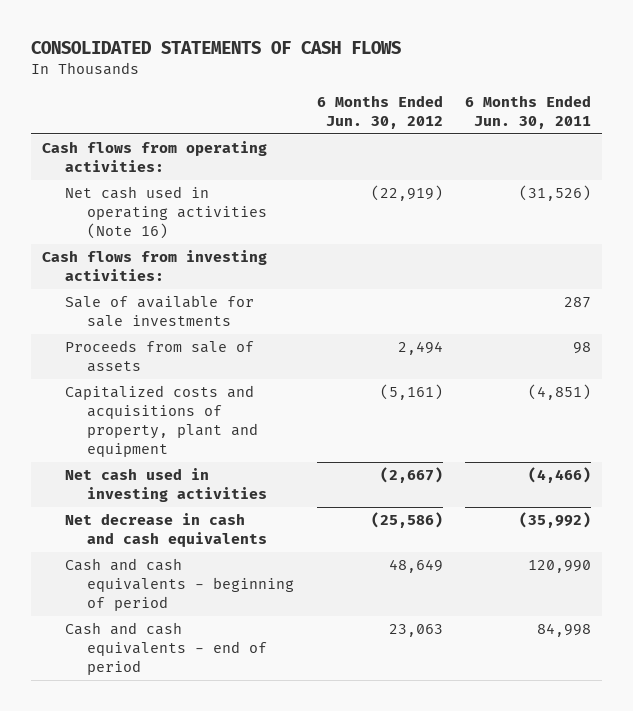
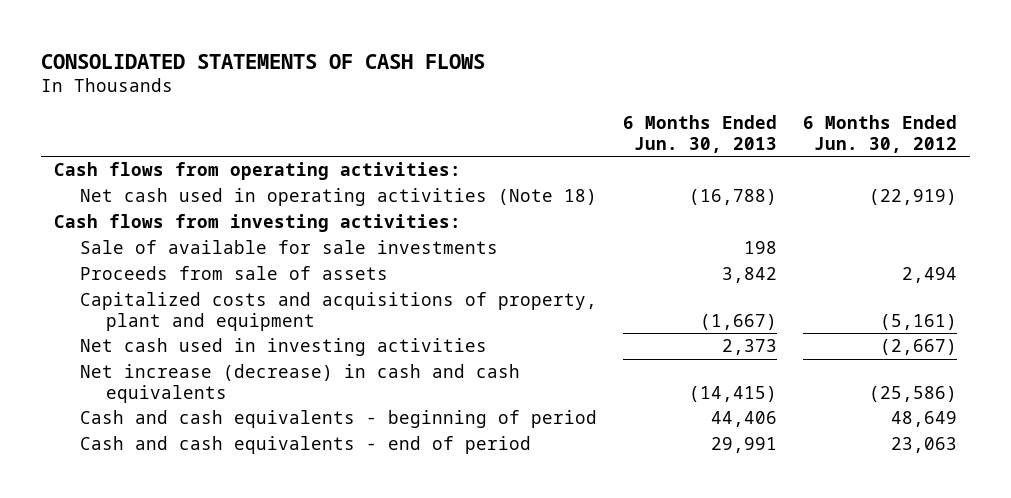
[464,94,591,129] 6 Months Ended Jun. 30, 2011 -> none
none -> [623,115,778,153] 6 Months Ended Jun. 30, 2013
[64,186,268,240] Net cash used in operating activities (Note 16) -> [80,188,598,207] Net cash used in operating activities (Note 18)
[64,513,268,548] Net decrease in cash and cash equivalents -> [80,364,521,403] Net increase (decrease) in cash and cash equivalents

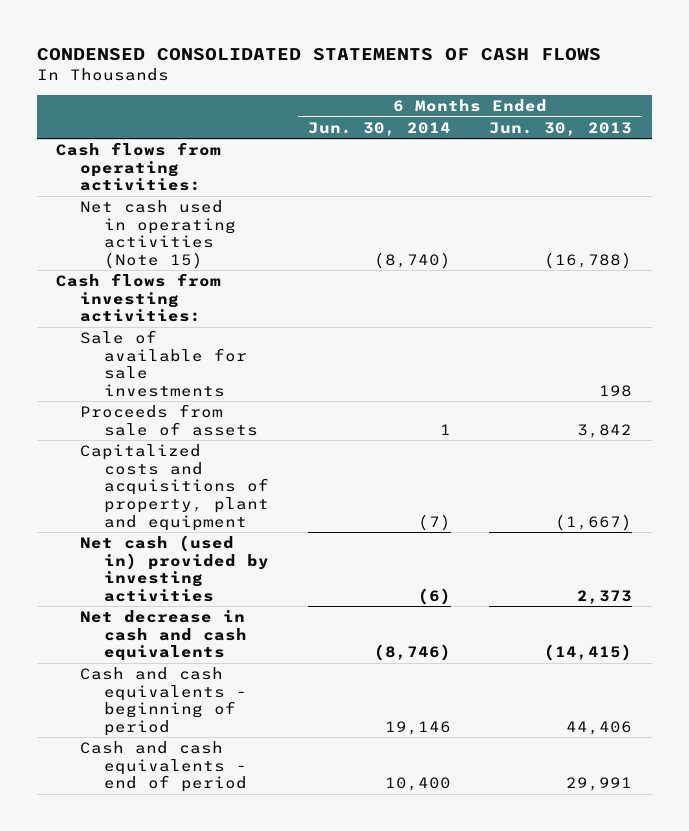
[41,53,486,69] CONSOLIDATED STATEMENTS OF CASH FLOWS -> [37,48,602,62] CONDENSED CONSOLIDATED STATEMENTS OF CASH FLOWS
[803,115,958,153] 6 Months Ended Jun. 30, 2012 -> none
none -> [307,121,451,136] Jun. 30, 2014
[80,188,598,207] Net cash used in operating activities (Note 18) -> [80,199,236,269] Net cash used in operating activities (Note 15)
[80,338,488,357] Net cash used in investing activities -> [80,534,269,602] Net cash (used in) provided by investing activities
[80,364,521,403] Net increase (decrease) in cash and cash equivalents -> [80,609,247,662] Net decrease in cash and cash equivalents

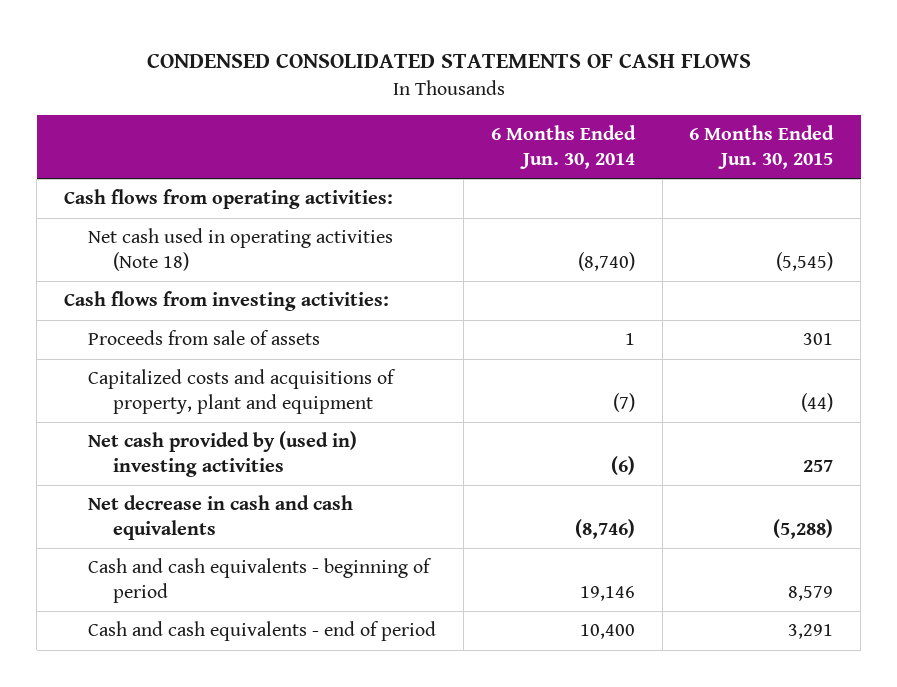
[489,121,633,136] Jun. 30, 2013 -> none
none -> [689,125,835,170] 6 Months Ended Jun. 30, 2015
[80,199,236,269] Net cash used in operating activities (Note 15) -> [88,228,394,272] Net cash used in operating activities (Note 18)
[80,329,247,397] Sale of available for sale investments -> none
[80,534,269,602] Net cash (used in) provided by investing activities -> [88,431,358,478] Net cash provided by (used in) investing activities

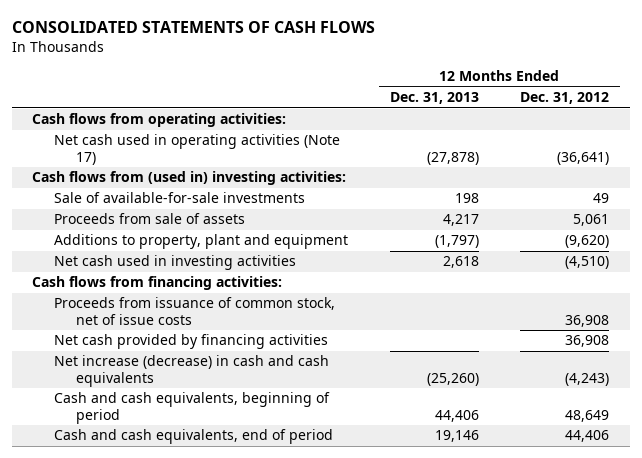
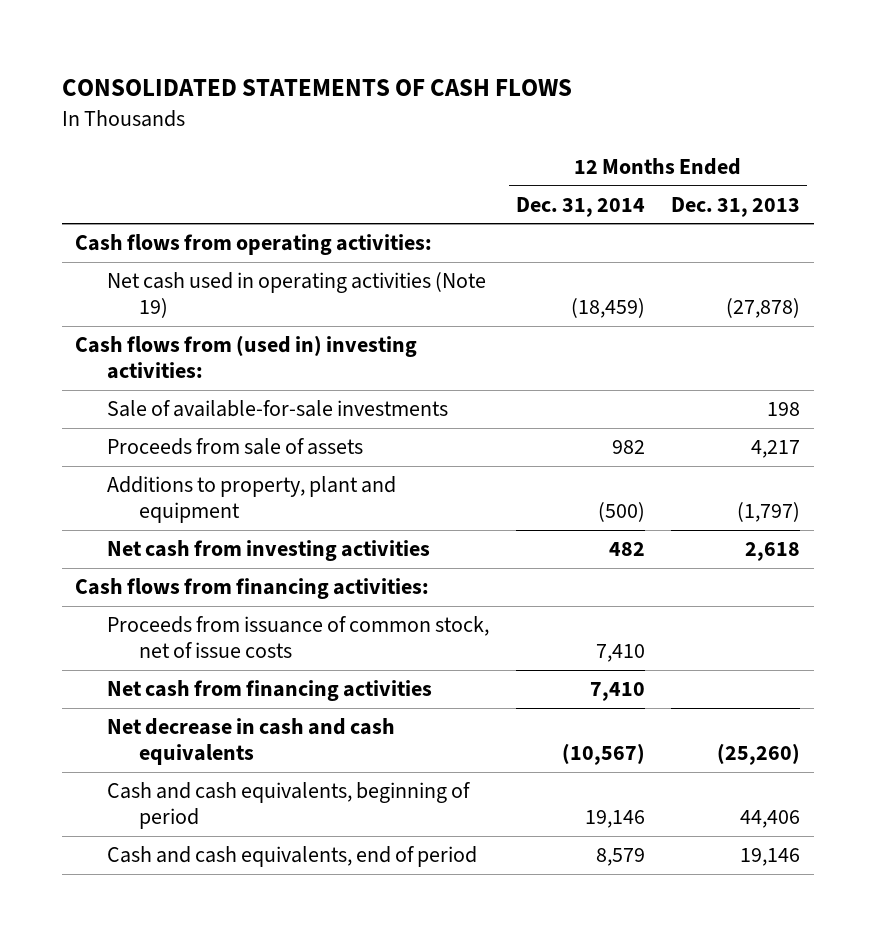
[520,92,610,105] Dec. 31, 2012 -> none
none -> [515,196,645,217] Dec. 31, 2014
[54,134,341,165] Net cash used in operating activities (Note 17) -> [107,272,487,319] Net cash used in operating activities (Note 19)
[54,255,297,271] Net cash used in investing activities -> [107,540,431,562] Net cash from investing activities
[54,334,329,350] Net cash provided by financing activities -> [107,680,433,702] Net cash from financing activities
[54,355,330,387] Net increase (decrease) in cash and cash equivalents -> [107,718,396,766] Net decrease in cash and cash equivalents

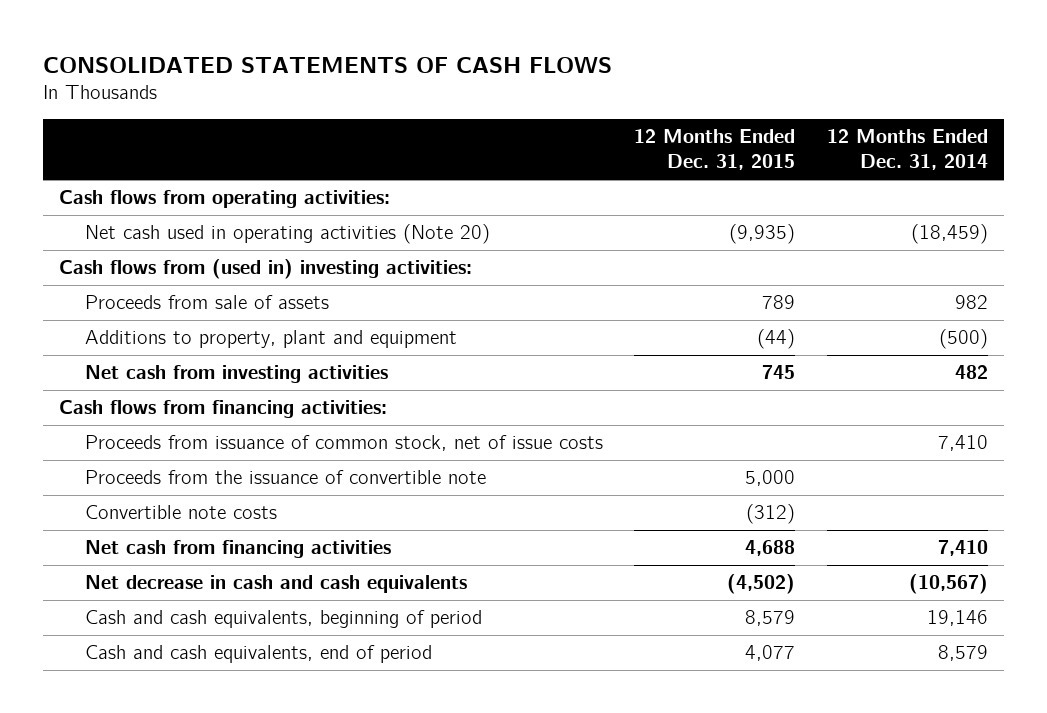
[671,196,801,217] Dec. 31, 2013 -> none
none -> [634,129,796,171] 12 Months Ended Dec. 31, 2015
[107,272,487,319] Net cash used in operating activities (Note 19) -> [84,224,490,245] Net cash used in operating activities (Note 20)
[107,400,449,418] Sale of available-for-sale investments -> none
none -> [84,470,486,485] Proceeds from the issuance of convertible note
none -> [84,505,277,520] Convertible note costs

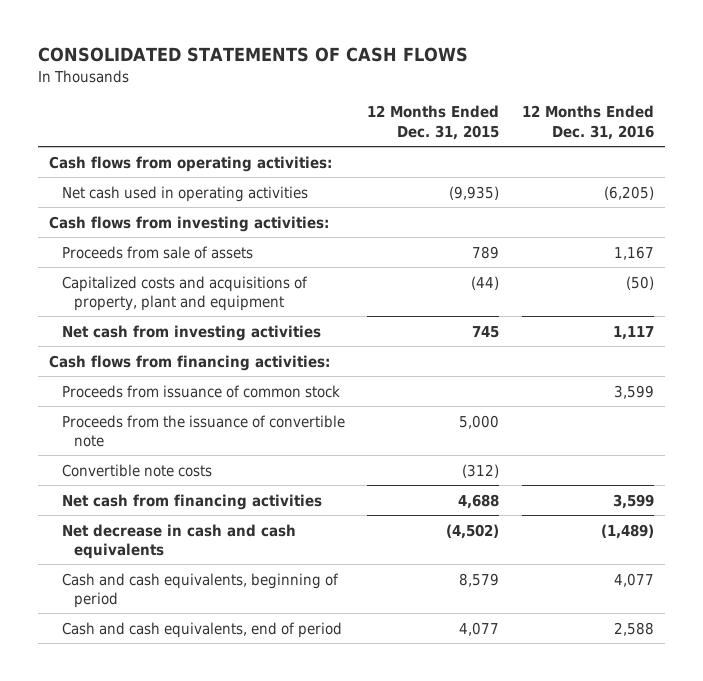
[826,129,988,171] 12 Months Ended Dec. 31, 2014 -> none
none -> [521,105,654,140] 12 Months Ended Dec. 31, 2016
[84,224,490,245] Net cash used in operating activities (Note 20) -> [61,185,308,202] Net cash used in operating activities
[58,259,472,280] Cash flows from (used in) investing activities: -> [49,215,330,232] Cash flows from investing activities:
[84,330,457,349] Additions to property, plant and equipment -> [61,275,308,311] Capitalized costs and acquisitions of property, plant and equipment
[84,435,603,452] Proceeds from issuance of common stock, net of issue costs -> [61,384,340,398] Proceeds from issuance of common stock

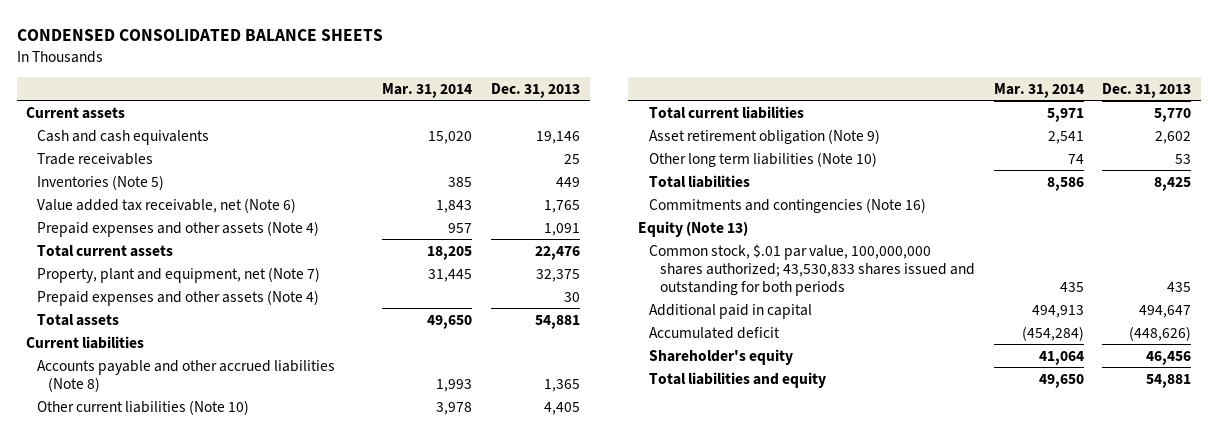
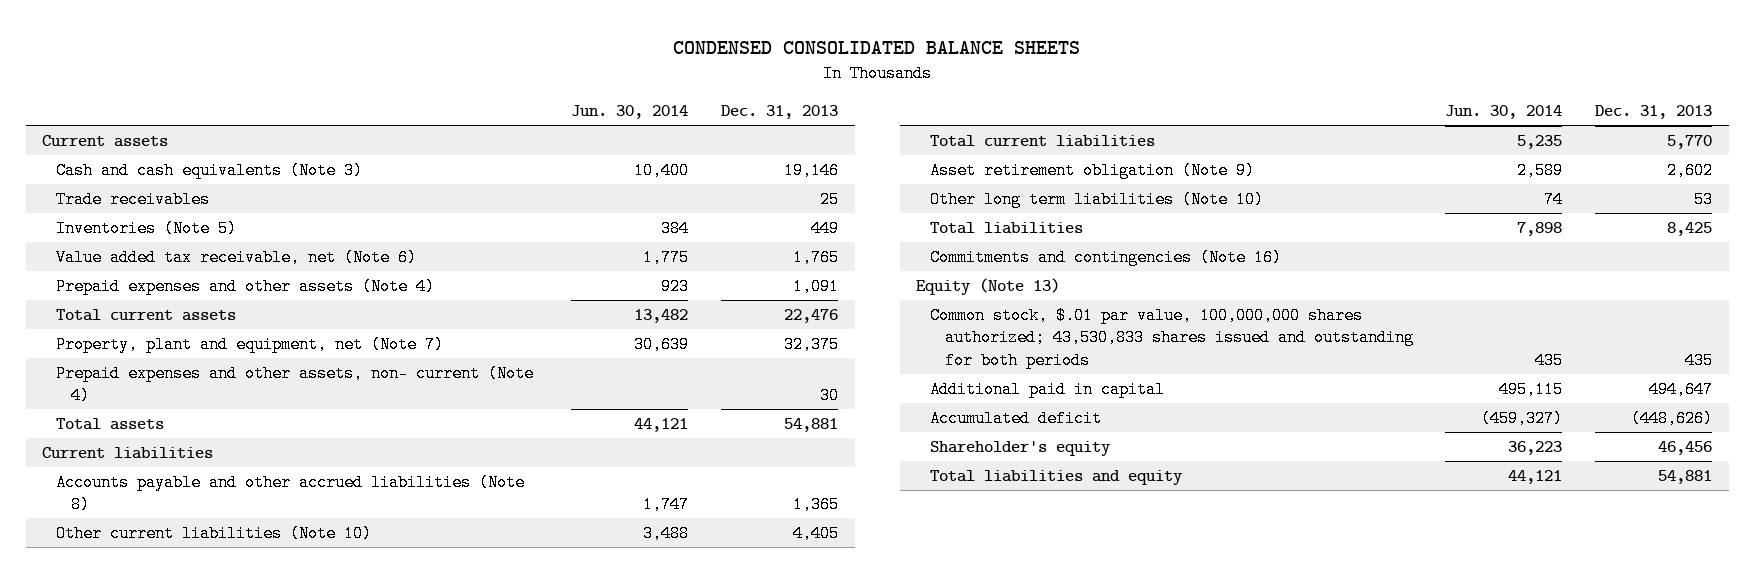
[382,82,473,98] Mar. 31, 2014 -> none
none -> [571,105,689,120] Jun. 30, 2014
[37,129,210,145] Cash and cash equivalents -> [56,161,364,179] Cash and cash equivalents (Note 3)
[37,289,320,306] Prepaid expenses and other assets (Note 4) -> [56,364,535,405] Prepaid expenses and other assets, non- current (Note 4)

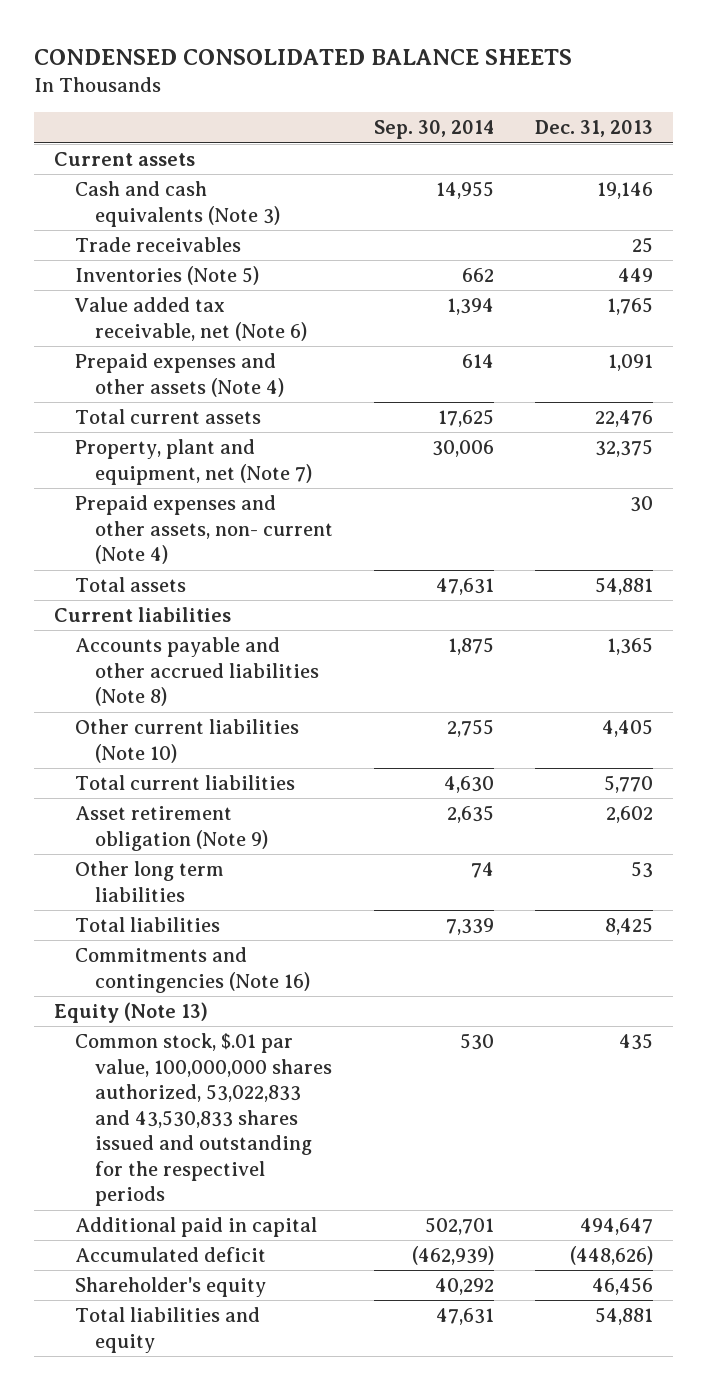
[571,105,689,120] Jun. 30, 2014 -> none
none -> [373,120,494,140] Sep. 30, 2014
[930,190,1265,208] Other long term liabilities (Note 10) -> [74,861,224,902] Other long term liabilities
[930,306,1414,369] Common stock, $.01 par value, 100,000,000 shares authorized; 43,530,833 shares issued and outstanding for both periods -> [74,1033,332,1207] Common stock, $.01 par value, 100,000,000 shares authorized, 53,022,833 and 43,530,833 shares issued and outstanding for the respectivel periods

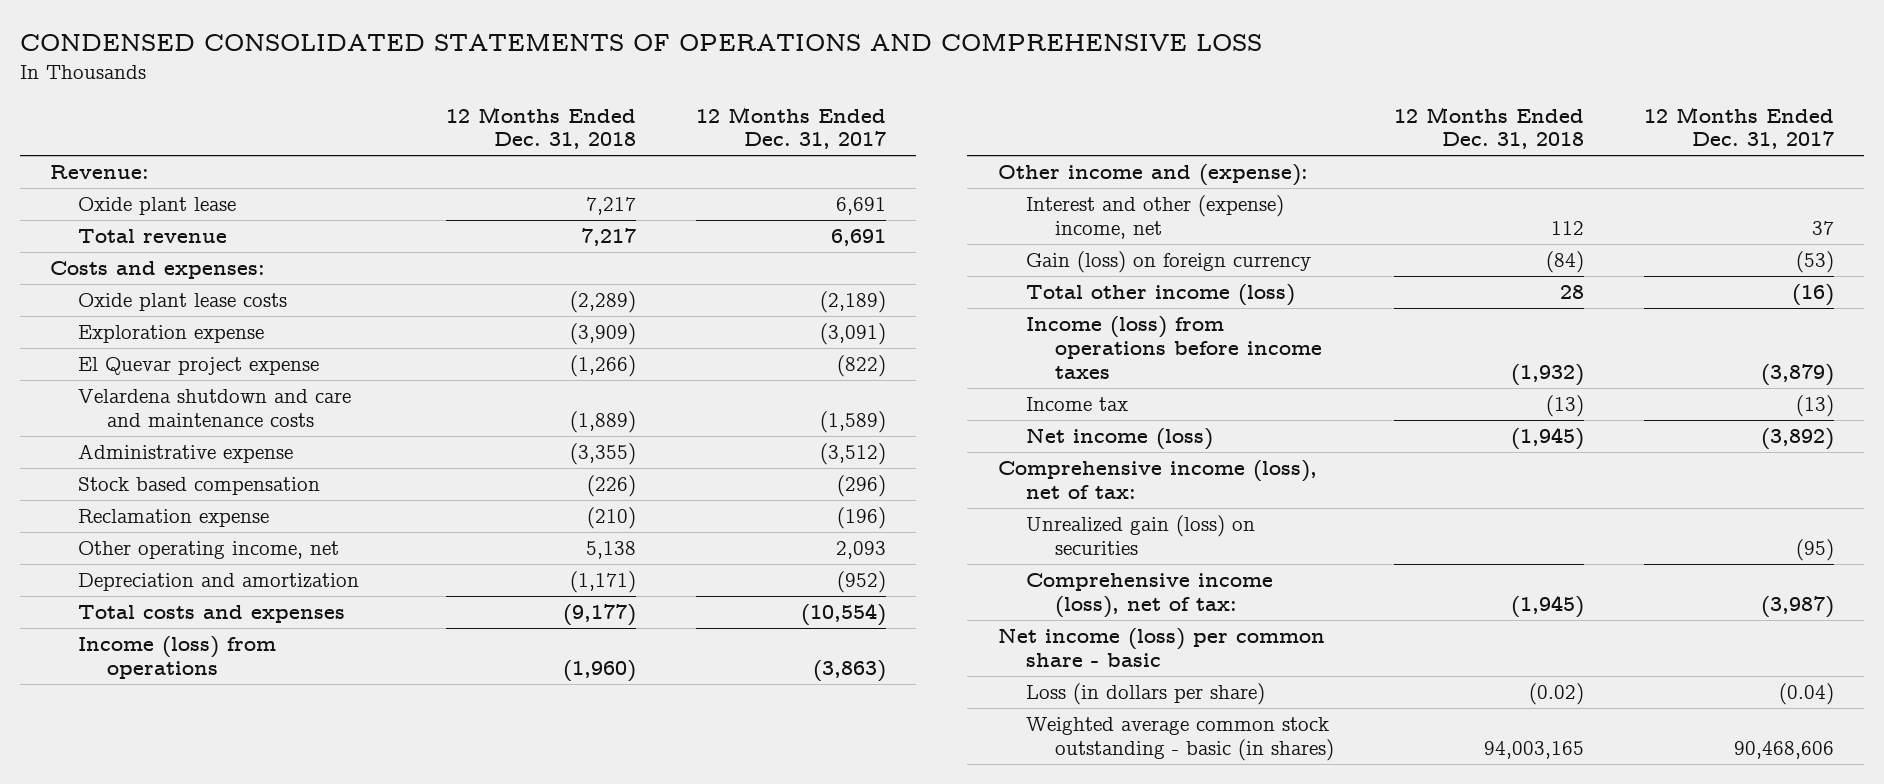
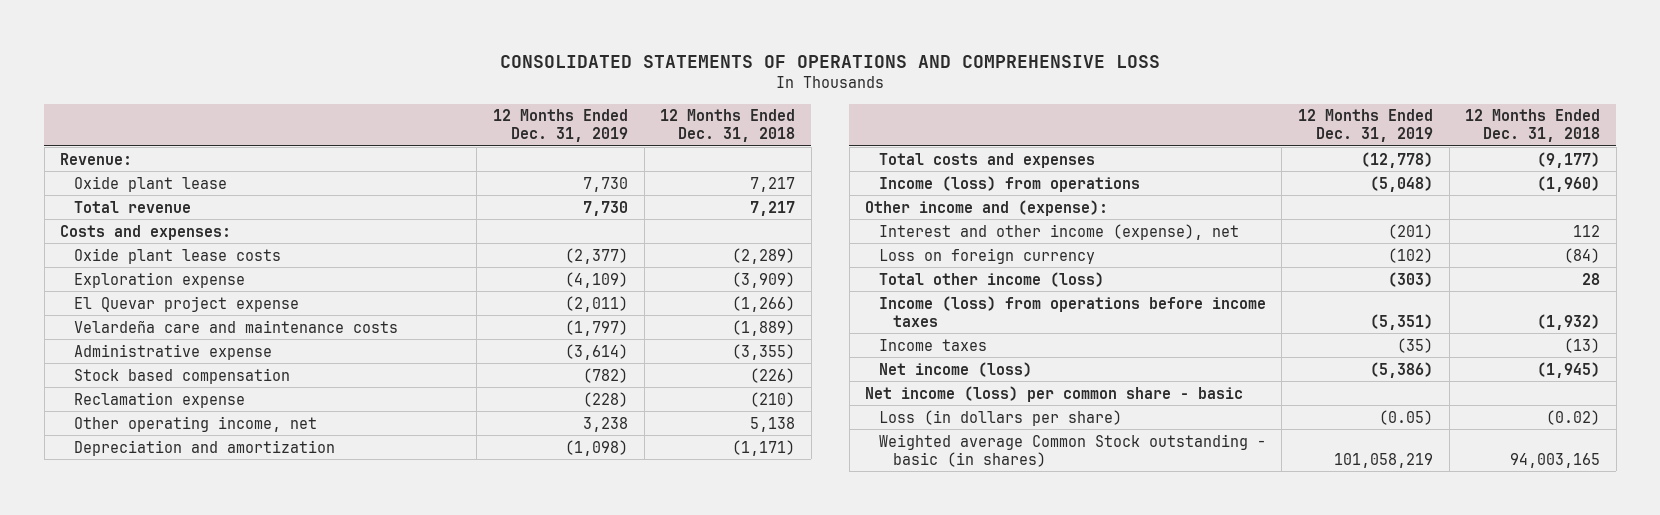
[19,33,1262,52] CONDENSED CONSOLIDATED STATEMENTS OF OPERATIONS AND COMPREHENSIVE LOSS -> [500,54,1161,68] CONSOLIDATED STATEMENTS OF OPERATIONS AND COMPREHENSIVE LOSS
[696,106,887,150] 12 Months Ended Dec. 31, 2017 -> none
none -> [492,109,628,143] 12 Months Ended Dec. 31, 2019
[78,389,352,427] Velardena shutdown and care and maintenance costs -> [73,319,398,333] Velardeña care and maintenance costs
[1026,195,1285,239] Interest and other (expense) income, net -> [878,223,1239,240] Interest and other income (expense), net
[1026,251,1312,274] Gain (loss) on foreign currency -> [878,247,1095,264] Loss on foreign currency
[1026,397,1129,412] Income tax -> [878,338,987,351] Income taxes
[997,460,1317,499] Comprehensive income (loss), net of tax: -> none
[1026,515,1256,555] Unrealized gain (loss) on securities -> none
[1026,573,1274,618] Comprehensive income (loss), net of tax: -> none
[1026,717,1334,761] Weighted average common stock outstanding - basic (in shares) -> [878,433,1266,467] Weighted average Common Stock outstanding - basic (in shares)

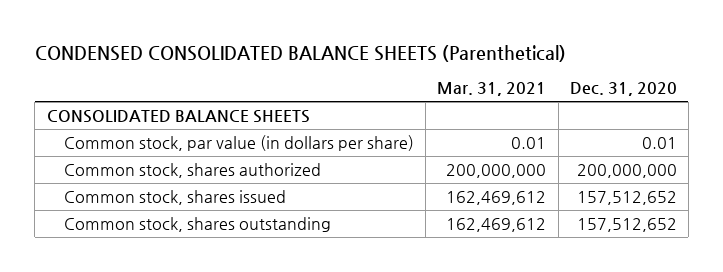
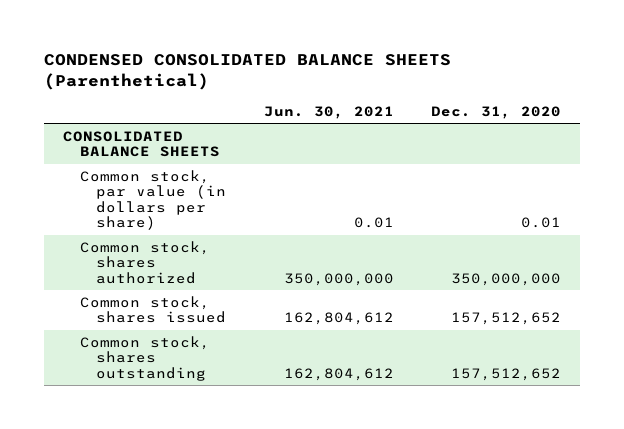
[437,81,547,96] Mar. 31, 2021 -> none
none -> [263,105,394,119] Jun. 30, 2021
[576,164,677,179] 200,000,000 -> [451,272,562,286] 350,000,000

